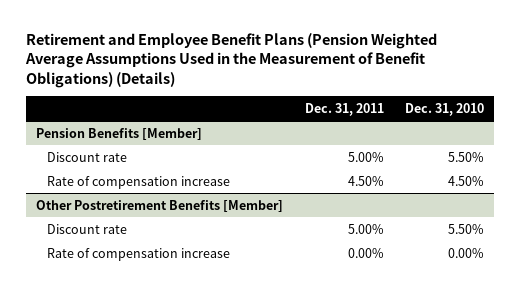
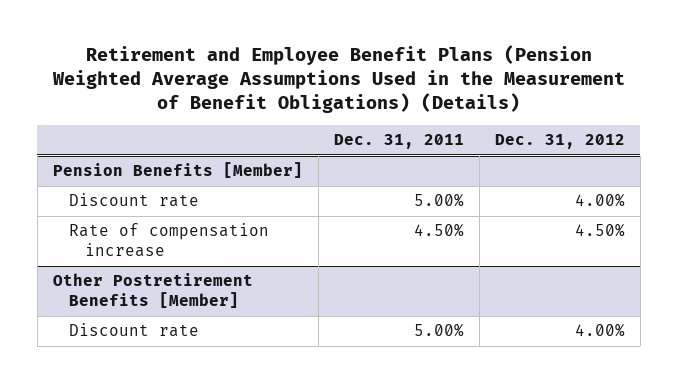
[404,102,484,116] Dec. 31, 2010 -> none
none -> [494,134,625,150] Dec. 31, 2012
[47,247,231,261] Rate of compensation increase -> none

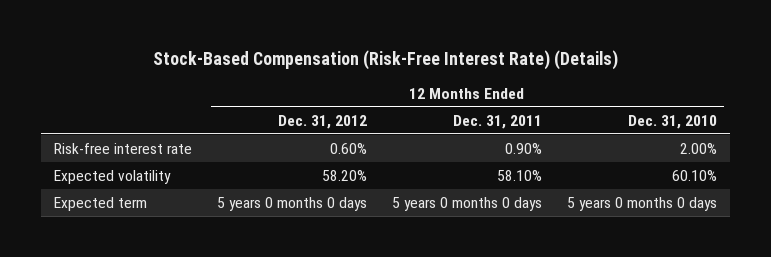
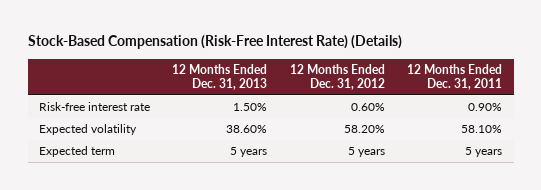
[628,114,718,129] Dec. 31, 2010 -> none
none -> [172,63,268,91] 12 Months Ended Dec. 31, 2013
[216,196,367,211] 5 years 0 months 0 days -> [347,147,385,158] 5 years
[392,196,543,211] 5 years 0 months 0 days -> [465,147,503,158] 5 years

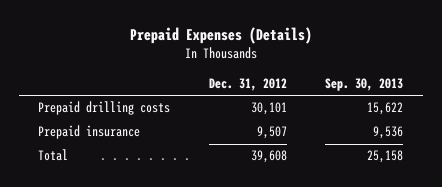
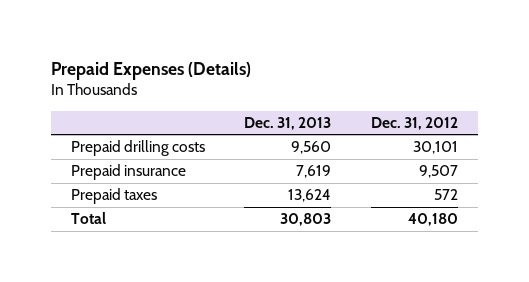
[325,78,404,92] Sep. 30, 2013 -> none
none -> [244,116,332,130] Dec. 31, 2013
none -> [70,188,157,205] Prepaid taxes
[250,150,287,164] 39,608 -> [408,213,459,227] 40,180

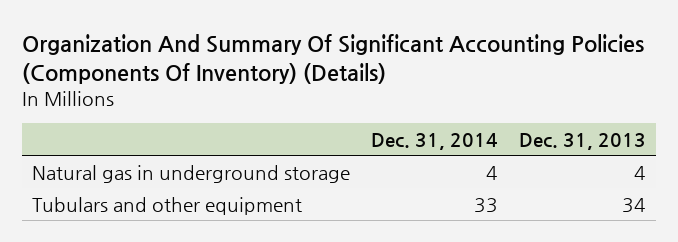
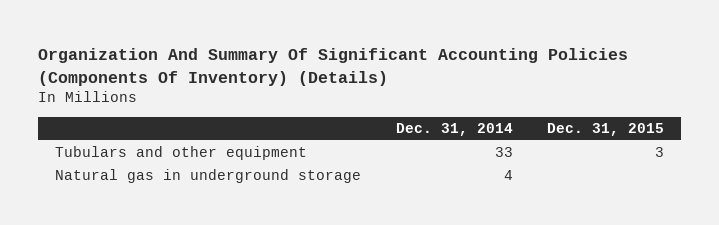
[518,132,646,150] Dec. 31, 2013 -> none
none -> [546,123,664,137] Dec. 31, 2015
[32,164,351,183] Natural gas in underground storage -> [55,169,362,184] Natural gas in underground storage

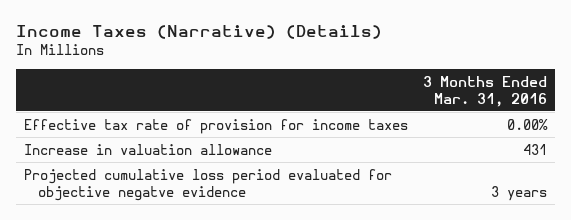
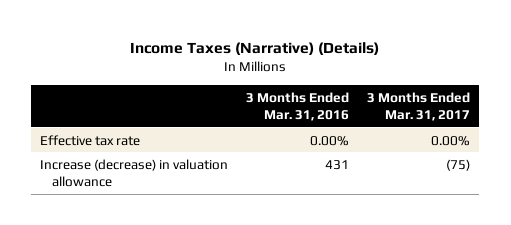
none -> [367,91,471,122] 3 Months Ended Mar. 31, 2017
[23,168,392,201] Projected cumulative loss period evaluated for objective negatve evidence -> none
[23,118,408,134] Effective tax rate of provision for income taxes -> [40,134,141,146] Effective tax rate
[23,143,272,155] Increase in valuation allowance -> [40,158,229,188] Increase (decrease) in valuation allowance

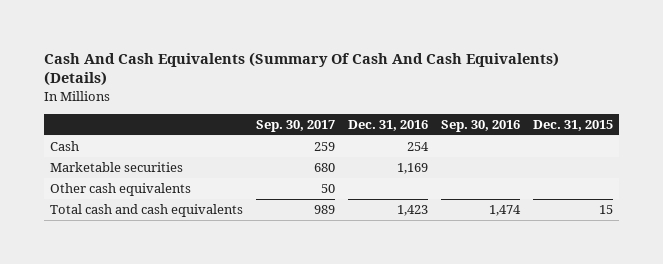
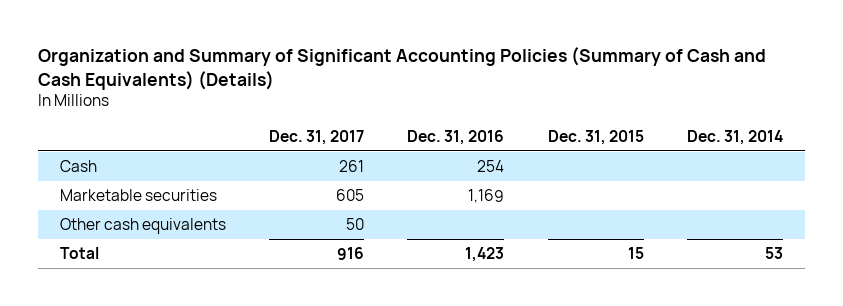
[43,51,559,87] Cash And Cash Equivalents (Summary Of Cash And Cash Equivalents) (Details) -> [37,46,766,90] Organization and Summary of Significant Accounting Policies (Summary of Cash and Cash Equivalents) (Details)
[256,119,336,132] Sep. 30, 2017 -> none
[440,119,520,132] Sep. 30, 2016 -> none
none -> [269,129,365,145] Dec. 31, 2017
none -> [687,129,784,145] Dec. 31, 2014
[50,204,244,218] Total cash and cash equivalents -> [59,247,99,260] Total

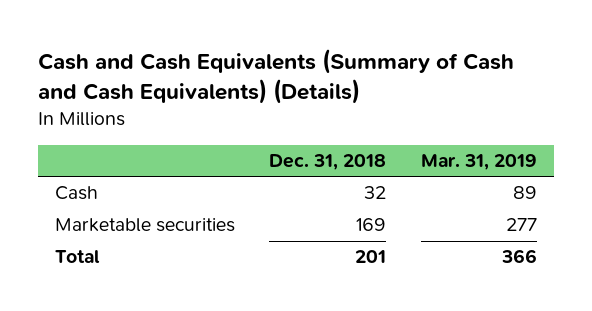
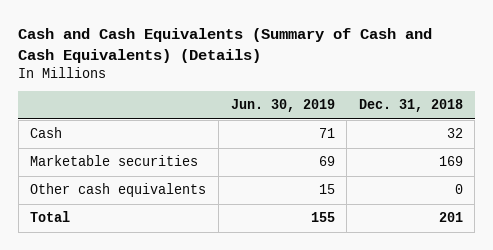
[420,154,537,171] Mar. 31, 2019 -> none
none -> [230,99,335,113] Jun. 30, 2019
none -> [30,183,207,198] Other cash equivalents

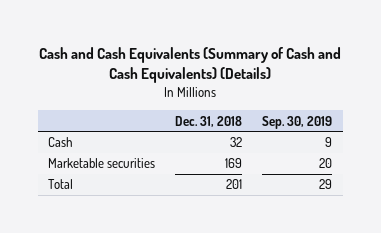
[230,99,335,113] Jun. 30, 2019 -> none
none -> [262,115,333,129] Sep. 30, 2019
[30,183,207,198] Other cash equivalents -> none

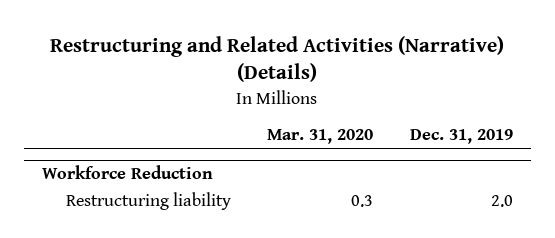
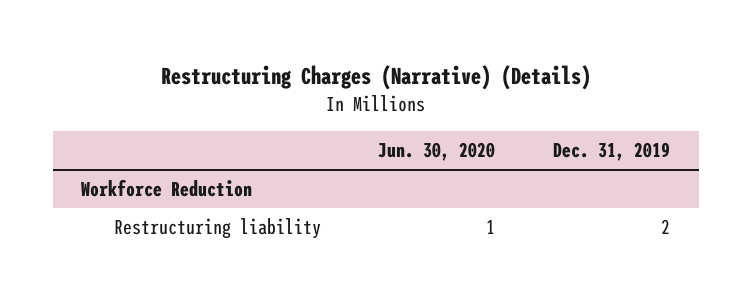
[50,35,505,83] Restructuring and Related Activities (Narrative) (Details) -> [160,64,591,90] Restructuring Charges (Narrative) (Details)
[267,129,374,145] Mar. 31, 2020 -> none
none -> [378,142,496,162] Jun. 30, 2020
[490,194,513,207] 2.0 -> [660,218,670,234] 2

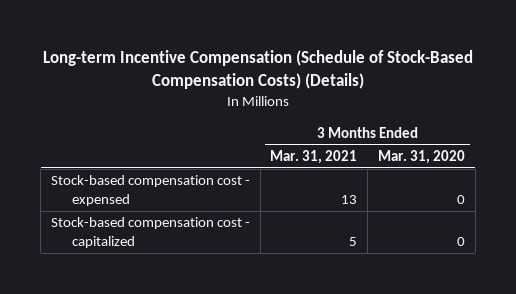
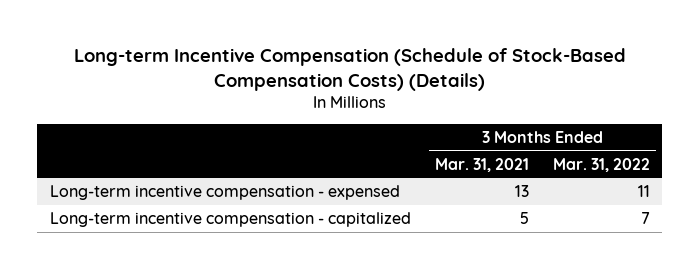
[377,149,465,164] Mar. 31, 2020 -> none
none -> [553,157,651,172] Mar. 31, 2022
[50,175,250,206] Stock-based compensation cost - expensed -> [49,184,400,200] Long-term incentive compensation - expensed
[50,217,250,248] Stock-based compensation cost - capitalized -> [49,211,411,227] Long-term incentive compensation - capitalized

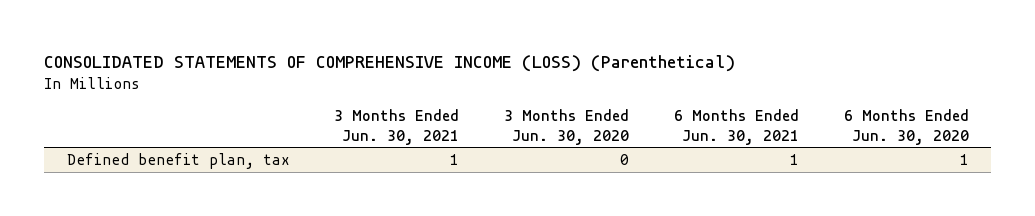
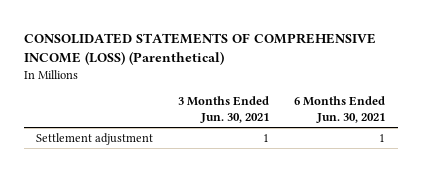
[504,109,630,145] 3 Months Ended Jun. 30, 2020 -> none
[843,109,969,145] 6 Months Ended Jun. 30, 2020 -> none
[66,153,290,170] Defined benefit plan, tax -> [36,133,154,146] Settlement adjustment

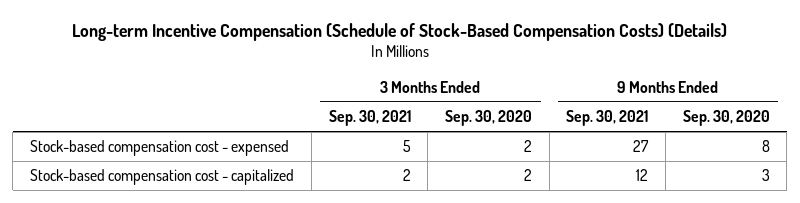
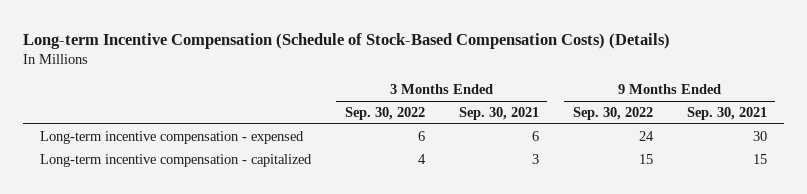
[444,110,532,127] Sep. 30, 2020 -> none
[682,110,770,127] Sep. 30, 2020 -> none
none -> [344,107,425,121] Sep. 30, 2022
none -> [572,107,653,121] Sep. 30, 2022
[30,140,290,157] Stock-based compensation cost - expensed -> [39,130,304,144] Long-term incentive compensation - expensed
[402,140,411,153] 5 -> [531,130,539,141] 6
[633,140,650,153] 27 -> [752,130,767,141] 30
[30,169,295,186] Stock-based compensation cost - capitalized -> [39,153,312,167] Long-term incentive compensation - capitalized
[402,169,411,182] 2 -> [531,153,539,164] 3
[636,169,649,182] 12 -> [752,153,767,164] 15

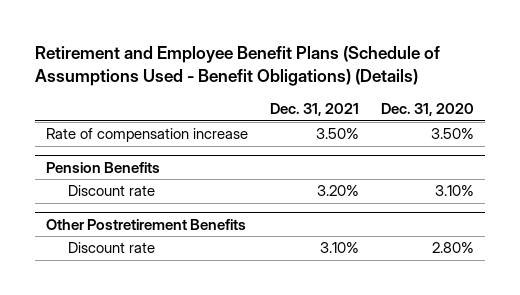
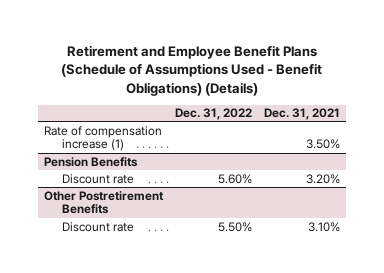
[380,103,474,117] Dec. 31, 2020 -> none
none -> [174,108,252,121] Dec. 31, 2022
[46,128,249,143] Rate of compensation increase -> [43,125,162,152] Rate of compensation increase (1)

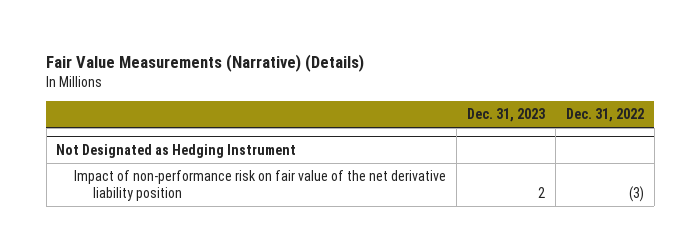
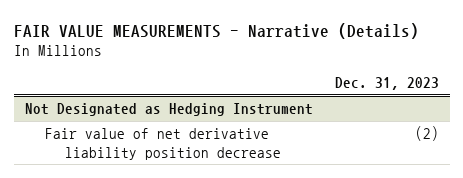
[46,54,365,73] Fair Value Measurements (Narrative) (Details) -> [13,22,419,39] FAIR VALUE MEASUREMENTS - Narrative (Details)
[565,108,644,123] Dec. 31, 2022 -> none
[74,170,447,202] Impact of non-performance risk on fair value of the net derivative liability position -> [44,128,282,160] Fair value of net derivative liability position decrease
[538,187,546,199] 2 -> [414,126,439,142] (2)

